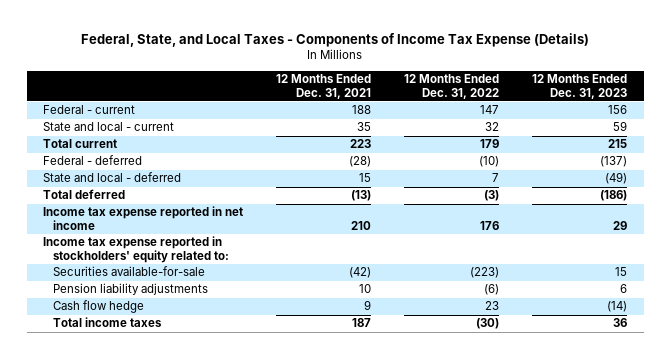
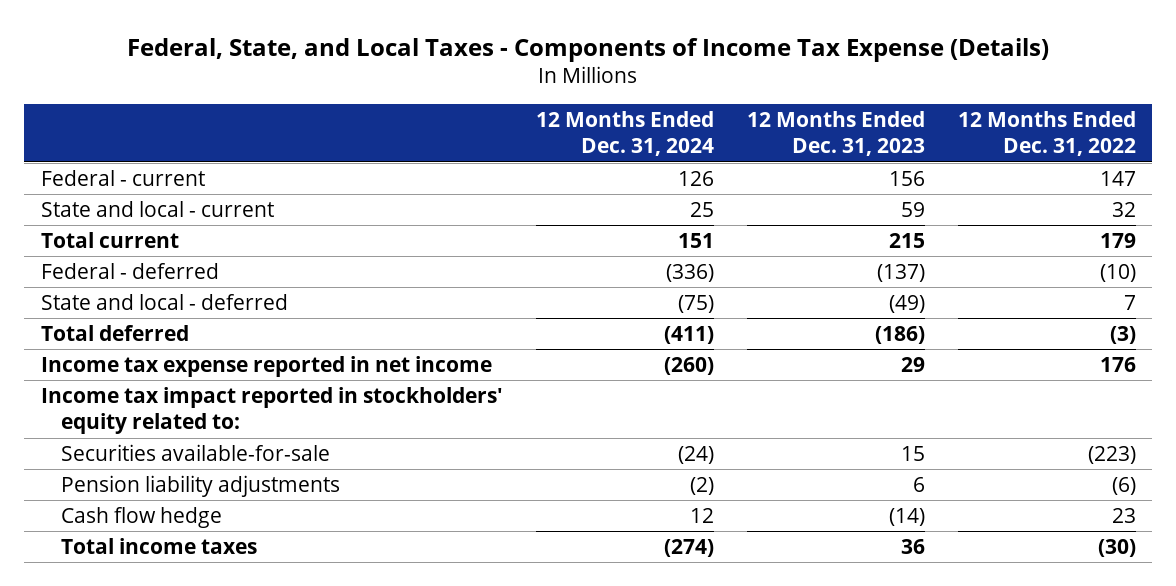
[276,74,372,99] 12 Months Ended Dec. 31, 2021 -> none
none -> [535,110,714,157] 12 Months Ended Dec. 31, 2024
[43,236,229,264] Income tax expense reported in stockholders' equity related to: -> [40,386,503,435] Income tax impact reported in stockholders' equity related to:

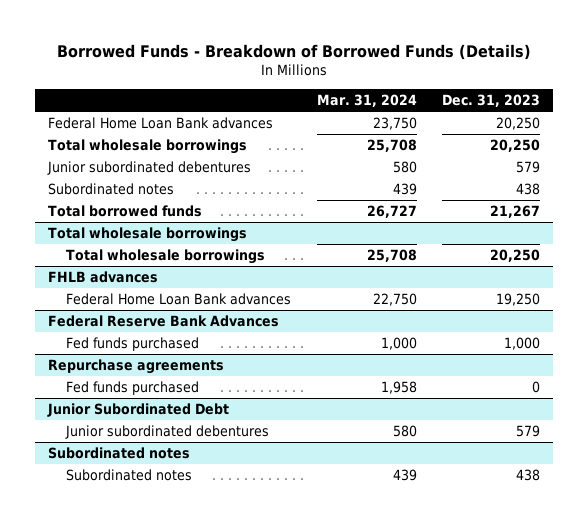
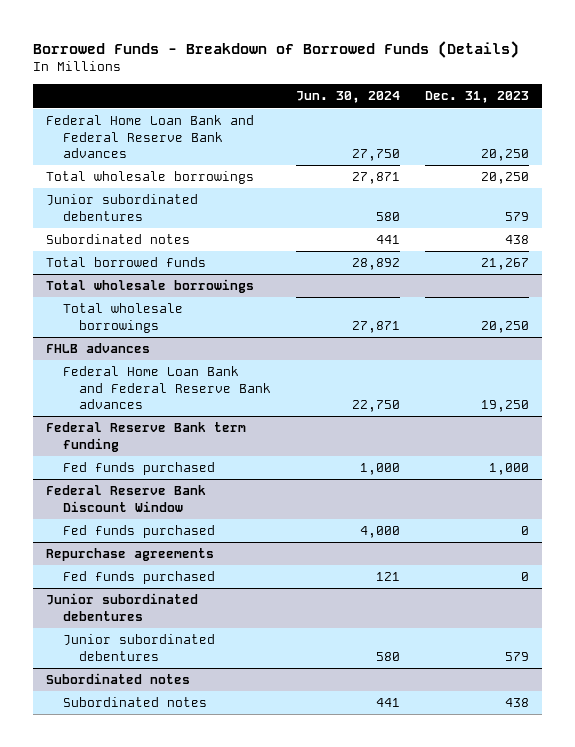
[316,93,417,107] Mar. 31, 2024 -> none
none -> [296,91,401,104] Jun. 30, 2024
[48,117,274,130] Federal Home Loan Bank advances -> [45,115,254,159] Federal Home Loan Bank and Federal Reserve Bank advances
[66,293,292,306] Federal Home Loan Bank advances -> [62,366,272,410] Federal Home Loan Bank and Federal Reserve Bank advances
[48,315,280,328] Federal Reserve Bank Advances -> [45,422,246,452] Federal Reserve Bank term funding
none -> [45,485,206,512] Federal Reserve Bank Discount Window
none -> [62,525,215,539] Fed funds purchased
[47,403,230,418] Junior Subordinated Debt -> [45,593,198,621] Junior subordinated debentures

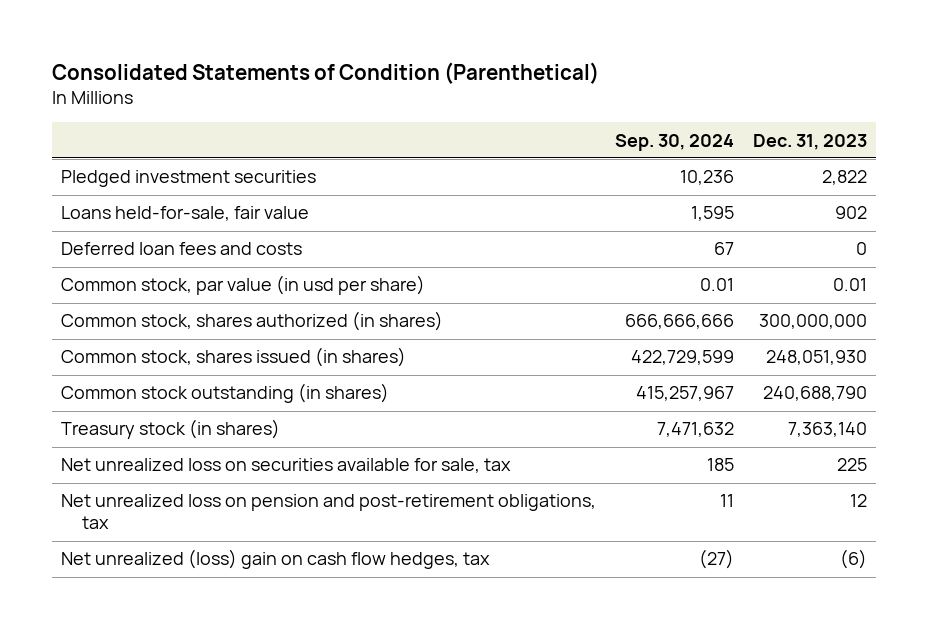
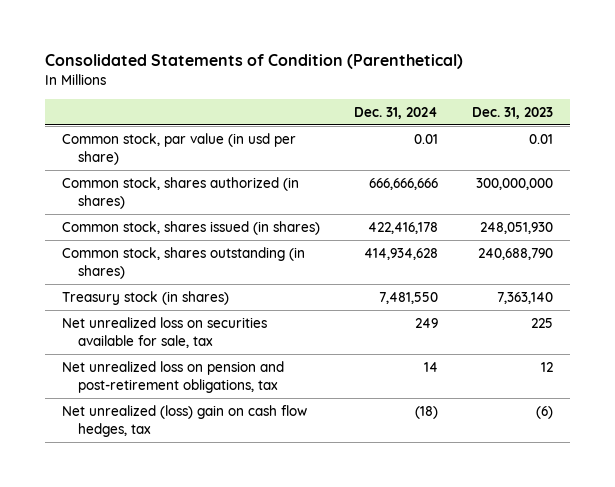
[614,133,734,151] Sep. 30, 2024 -> none
none -> [353,106,438,119] Dec. 31, 2024
[61,170,317,188] Pledged investment securities -> none
[61,206,310,222] Loans held-for-sale, fair value -> none
[61,242,303,256] Deferred loan fees and costs -> none
[61,383,390,404] Common stock outstanding (in shares) -> [62,246,306,279] Common stock, shares outstanding (in shares)

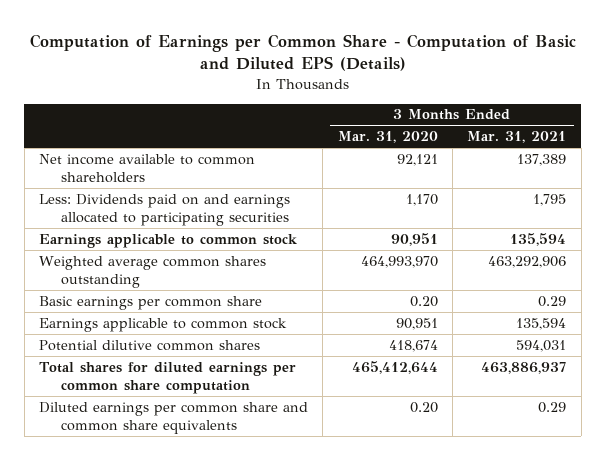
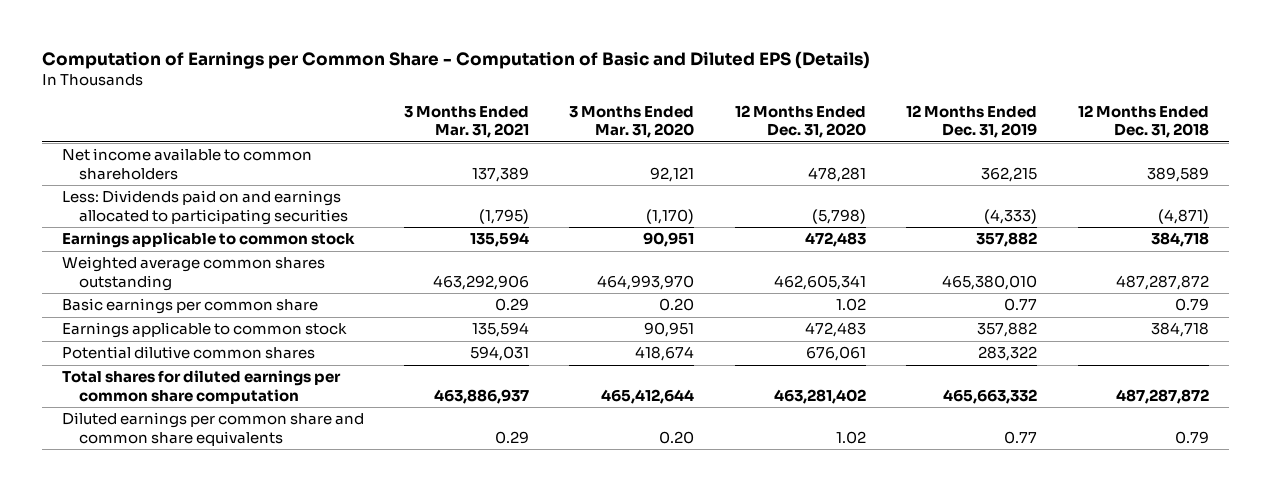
none -> [734,104,866,139] 12 Months Ended Dec. 31, 2020
none -> [906,104,1038,139] 12 Months Ended Dec. 31, 2019
none -> [1077,104,1209,139] 12 Months Ended Dec. 31, 2018
[405,193,438,206] 1,170 -> [646,208,695,224] (1,170)
[533,193,567,206] 1,795 -> [479,208,530,224] (1,795)

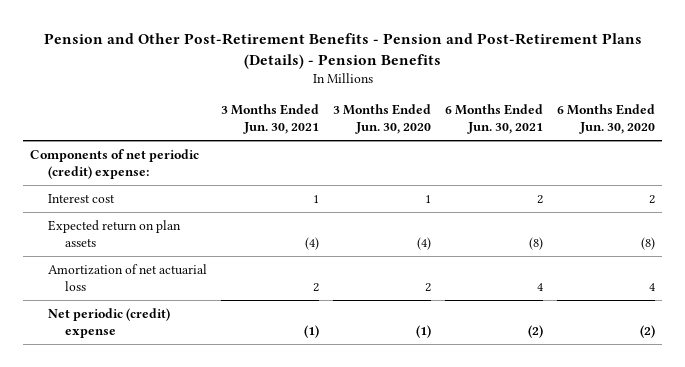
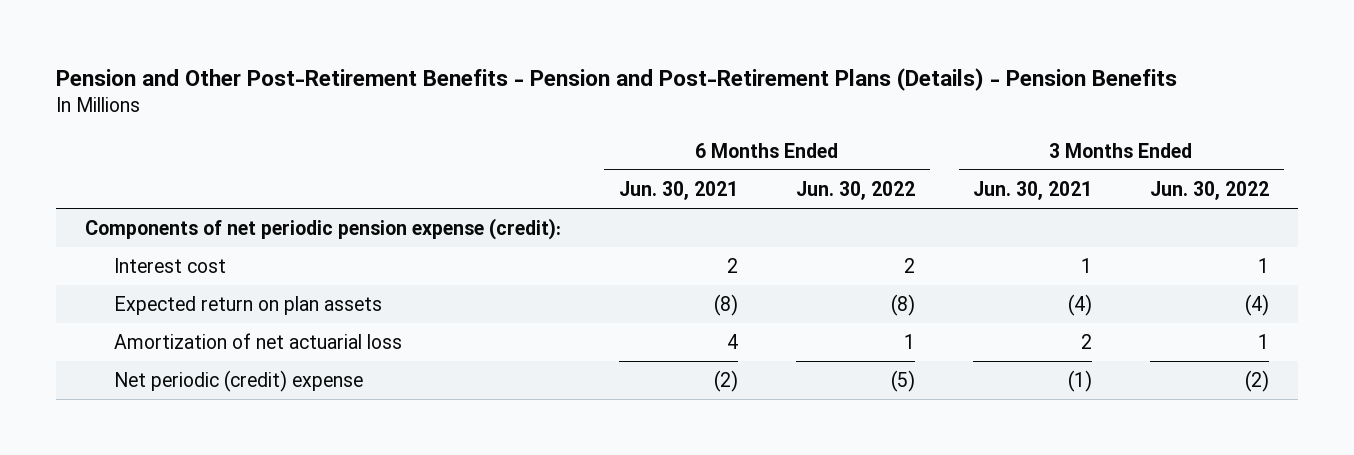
[332,104,431,135] 3 Months Ended Jun. 30, 2020 -> none
[556,104,655,135] 6 Months Ended Jun. 30, 2020 -> none
none -> [796,180,916,200] Jun. 30, 2022
none -> [1150,180,1270,200] Jun. 30, 2022
[30,148,200,179] Components of net periodic (credit) expense: -> [84,218,561,241] Components of net periodic pension expense (credit):

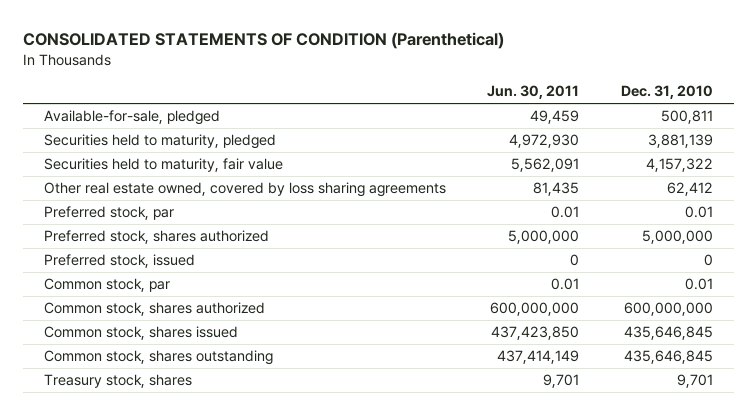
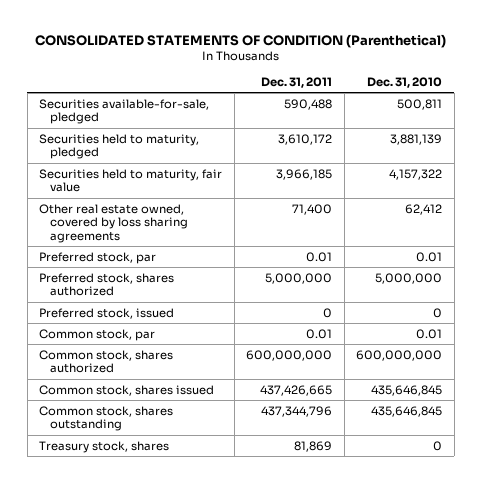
[487,85,580,100] Jun. 30, 2011 -> none
none -> [261,76,333,88] Dec. 31, 2011
[43,110,220,126] Available-for-sale, pledged -> [39,98,210,125] Securities available-for-sale, pledged
[676,374,713,389] 9,701 -> [433,440,443,451] 0

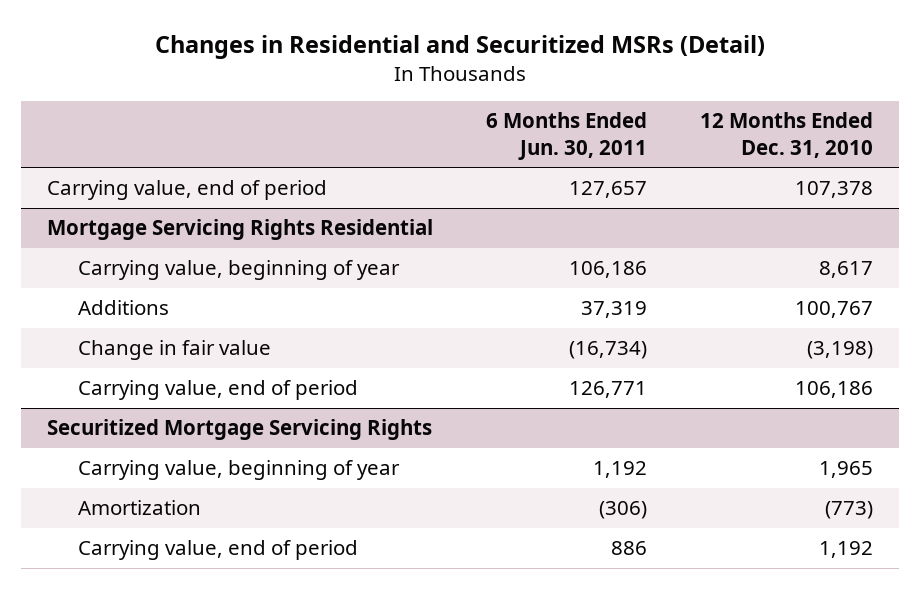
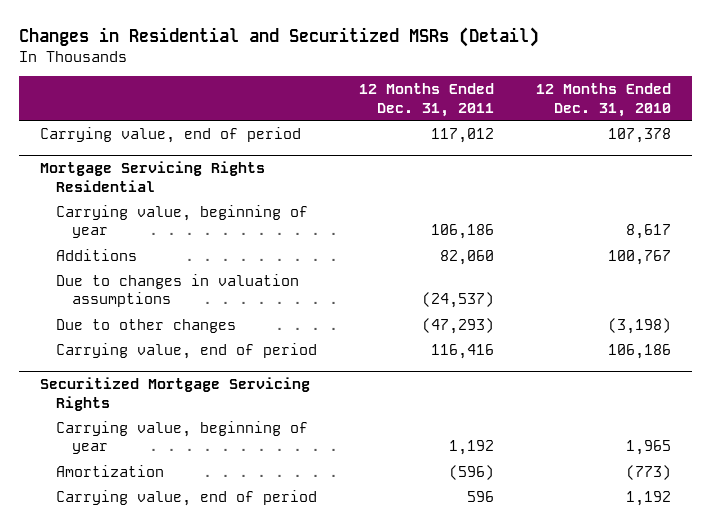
[486,112,648,160] 6 Months Ended Jun. 30, 2011 -> none
none -> [359,82,495,117] 12 Months Ended Dec. 31, 2011
none -> [56,273,300,308] Due to changes in valuation assumptions
[77,340,271,361] Change in fair value -> [56,318,237,333] Due to other changes

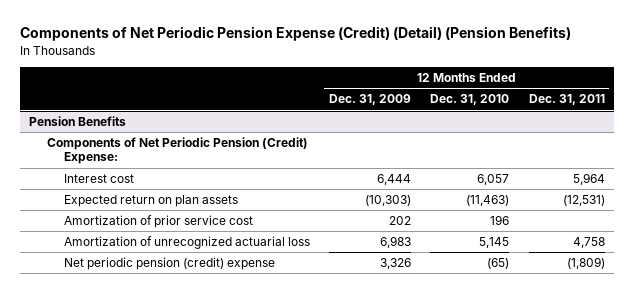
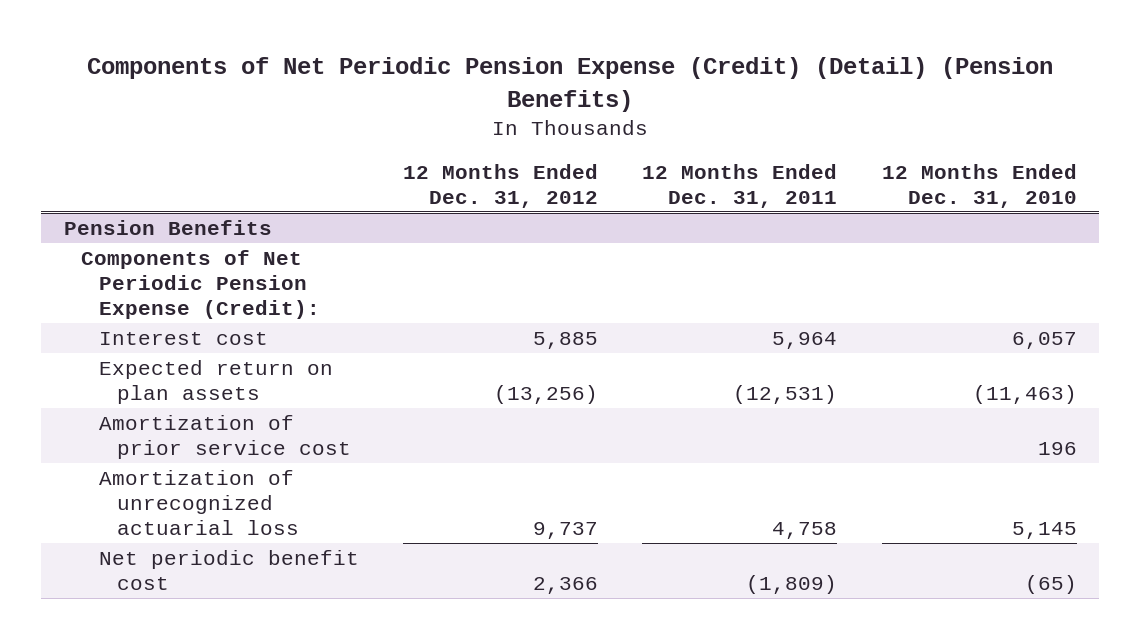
[329,94,412,106] Dec. 31, 2009 -> none
none -> [403,163,599,208] 12 Months Ended Dec. 31, 2012
[46,137,308,165] Components of Net Periodic Pension (Credit) Expense: -> [81,250,321,320] Components of Net Periodic Pension Expense (Credit):
[64,257,276,271] Net periodic pension (credit) expense -> [99,550,360,591] Net periodic benefit cost

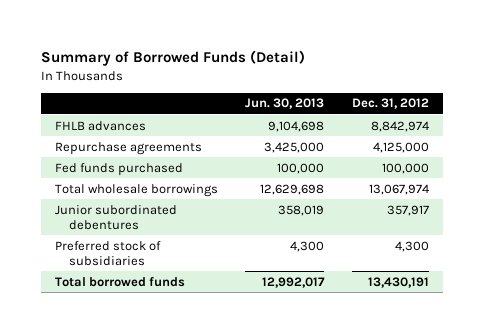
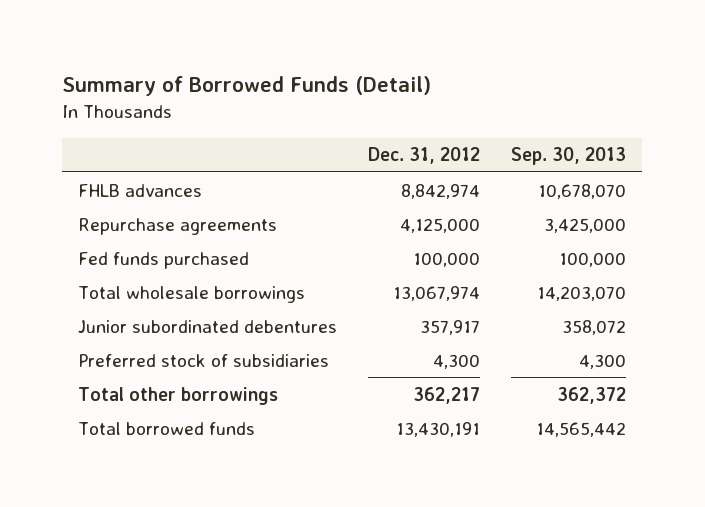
[245,98,325,110] Jun. 30, 2013 -> none
none -> [511,147,627,166] Sep. 30, 2013
none -> [78,386,279,405] Total other borrowings

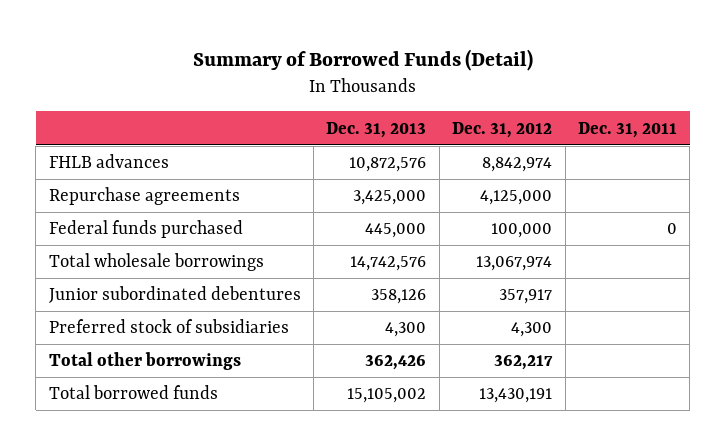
[511,147,627,166] Sep. 30, 2013 -> none
none -> [326,121,427,138] Dec. 31, 2013
none -> [577,121,677,138] Dec. 31, 2011
[78,251,250,269] Fed funds purchased -> [48,220,243,239] Federal funds purchased

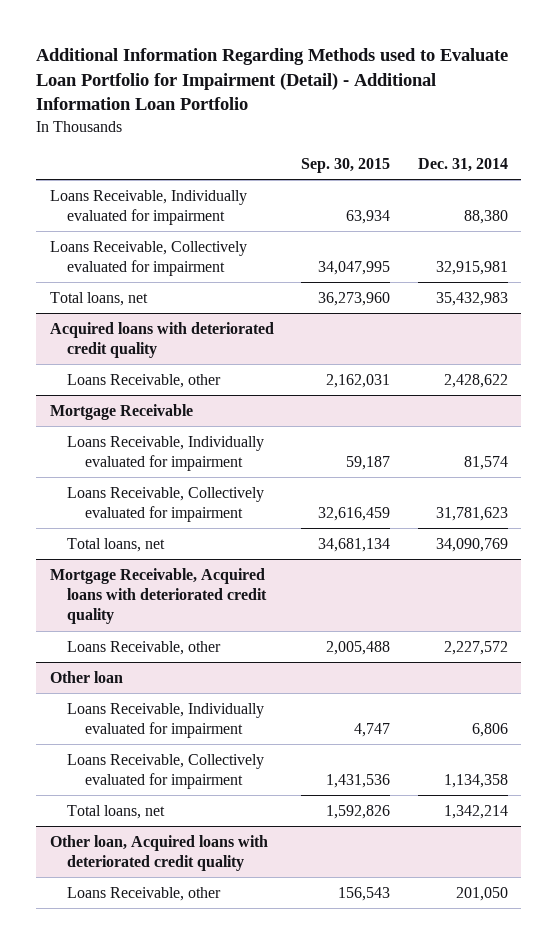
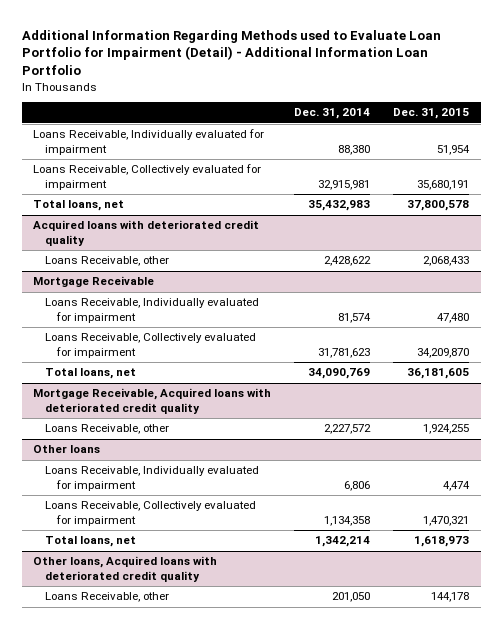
[301,157,391,173] Sep. 30, 2015 -> none
none -> [393,108,470,120] Dec. 31, 2015
[49,670,123,683] Other loan -> [33,445,101,454] Other loans
[49,834,268,871] Other loan, Acquired loans with deteriorated credit quality -> [33,556,218,582] Other loans, Acquired loans with deteriorated credit quality

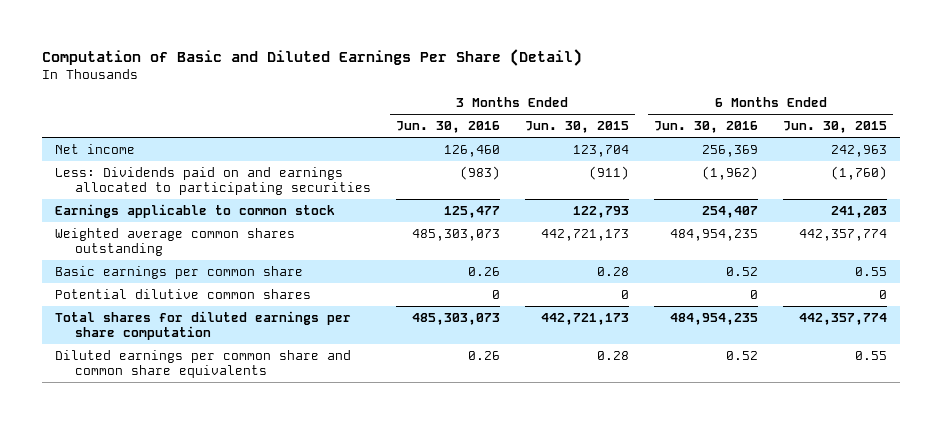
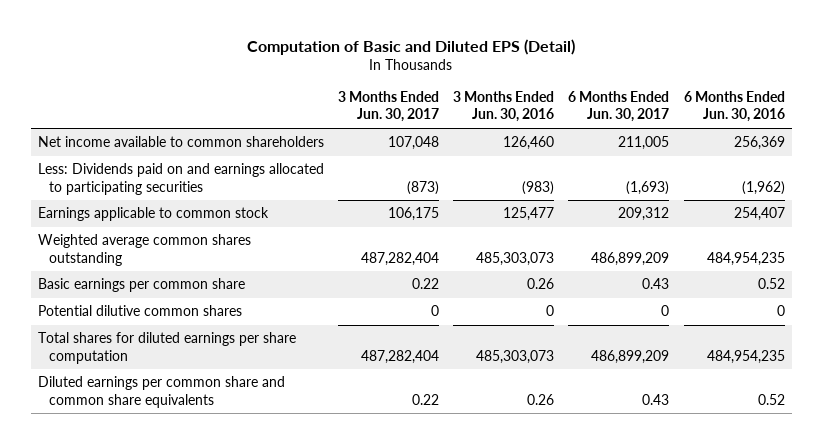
[42,48,583,66] Computation of Basic and Diluted Earnings Per Share (Detail) -> [247,38,576,55] Computation of Basic and Diluted EPS (Detail)
[524,121,629,134] Jun. 30, 2015 -> none
[783,121,888,134] Jun. 30, 2015 -> none
none -> [338,91,440,123] 3 Months Ended Jun. 30, 2017
none -> [568,91,670,123] 6 Months Ended Jun. 30, 2017
[54,143,135,154] Net income -> [37,136,324,148] Net income available to common shareholders

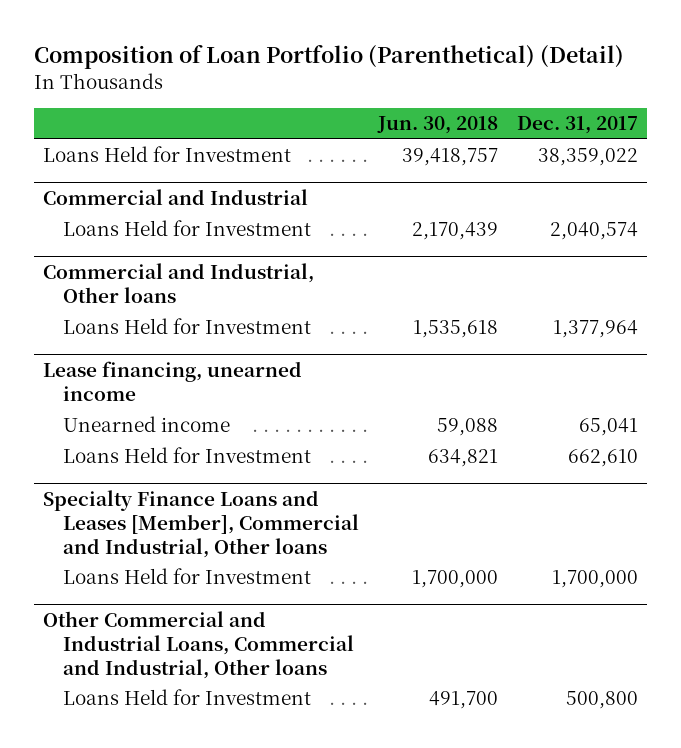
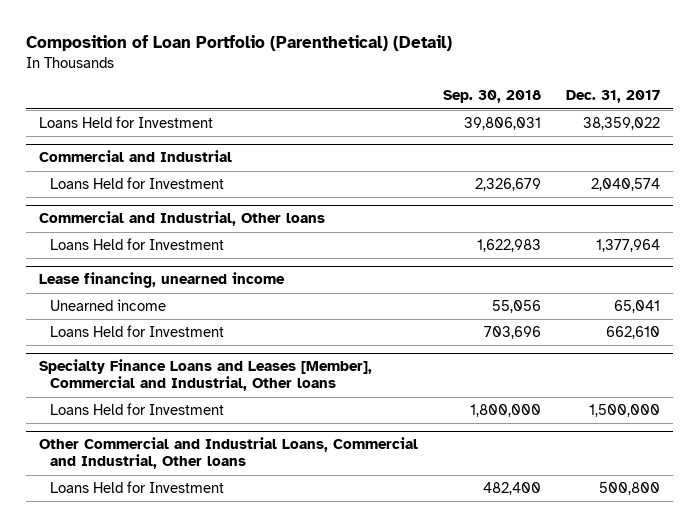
[376,116,498,135] Jun. 30, 2018 -> none
none -> [442,90,541,104] Sep. 30, 2018
[551,570,638,589] 1,700,000 -> [589,404,661,418] 1,500,000

